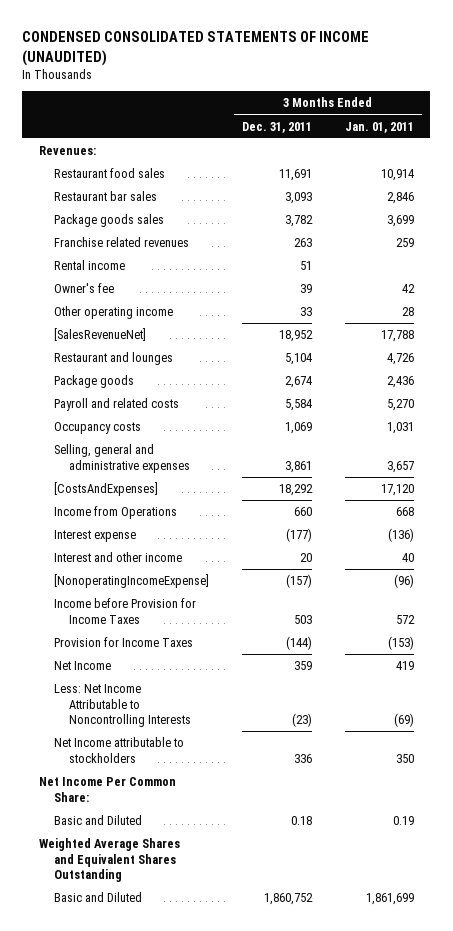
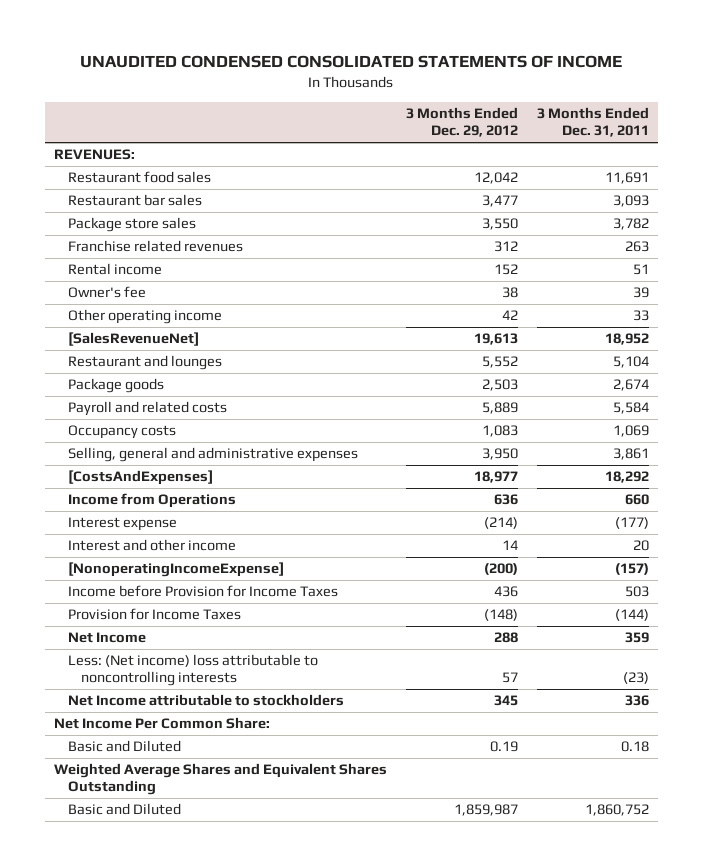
[22,31,370,66] CONDENSED CONSOLIDATED STATEMENTS OF INCOME (UNAUDITED) -> [80,55,623,69] UNAUDITED CONDENSED CONSOLIDATED STATEMENTS OF INCOME
[344,121,414,133] Jan. 01, 2011 -> none
none -> [405,107,518,138] 3 Months Ended Dec. 29, 2012
[38,146,96,156] Revenues: -> [54,149,136,161] REVENUES:
[54,214,165,228] Package goods sales -> [67,217,196,233] Package store sales
[54,684,192,728] Less: Net Income Attributable to Noncontrolling Interests -> [67,654,318,687] Less: (Net income) loss attributable to noncontrolling interests

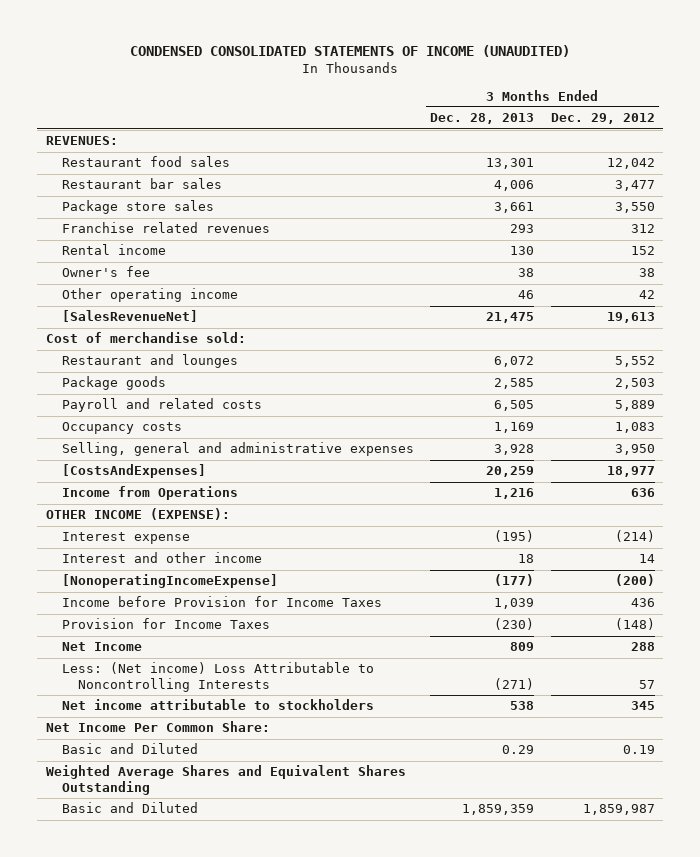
[80,55,623,69] UNAUDITED CONDENSED CONSOLIDATED STATEMENTS OF INCOME -> [130,45,571,58] CONDENSED CONSOLIDATED STATEMENTS OF INCOME (UNAUDITED)
[536,107,649,138] 3 Months Ended Dec. 31, 2011 -> none
none -> [430,113,535,125] Dec. 28, 2013
none -> [45,332,246,344] Cost of merchandise sold:
none -> [45,508,230,521] OTHER INCOME (EXPENSE):
[67,654,318,687] Less: (Net income) loss attributable to noncontrolling interests -> [61,662,374,692] Less: (Net income) Loss Attributable to Noncontrolling Interests
[67,694,344,707] Net Income attributable to stockholders -> [61,699,374,711] Net income attributable to stockholders

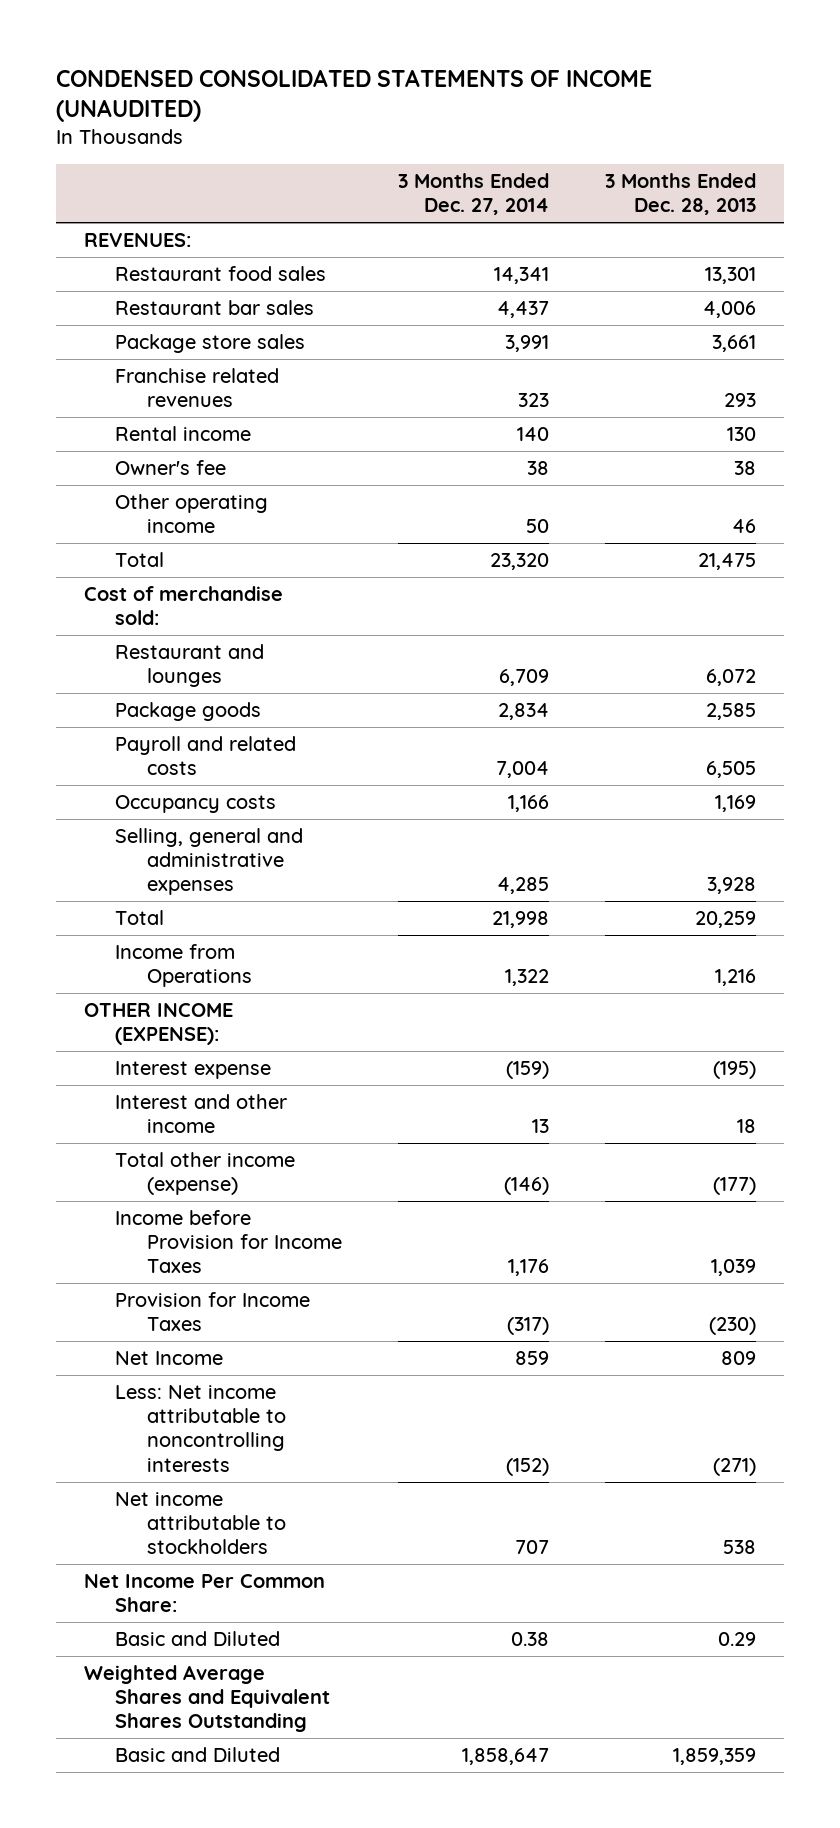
[550,113,655,125] Dec. 29, 2012 -> none
none -> [397,172,549,216] 3 Months Ended Dec. 27, 2014
[61,310,198,323] [SalesRevenueNet] -> [115,551,165,567] Total
[61,464,206,479] [CostsAndExpenses] -> [115,909,165,925] Total
[61,574,278,589] [NonoperatingIncomeExpense] -> [115,1151,296,1196] Total other income (expense)
[61,662,374,692] Less: (Net income) Loss Attributable to Noncontrolling Interests -> [115,1384,286,1472] Less: Net income attributable to noncontrolling interests

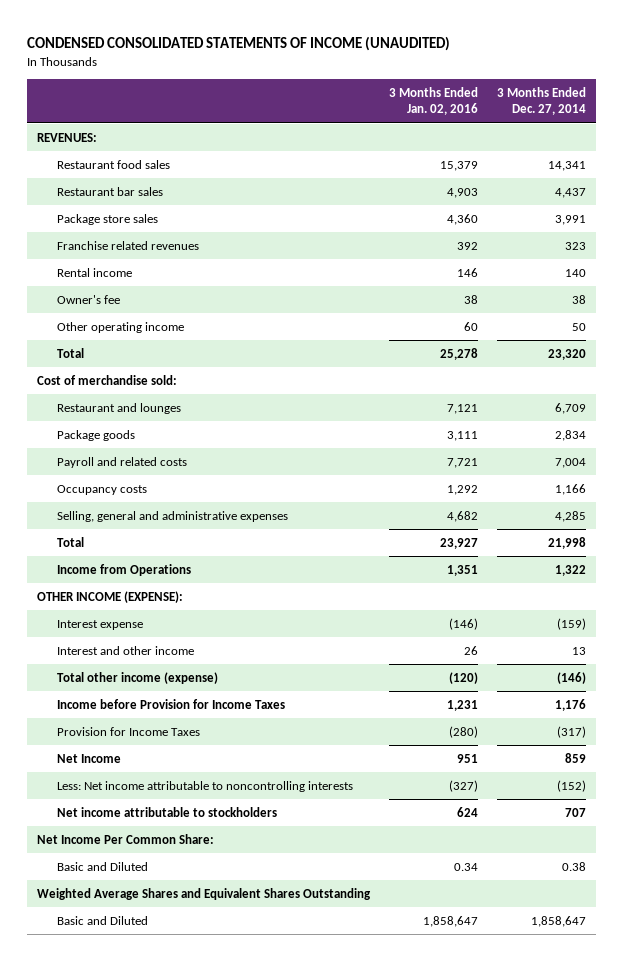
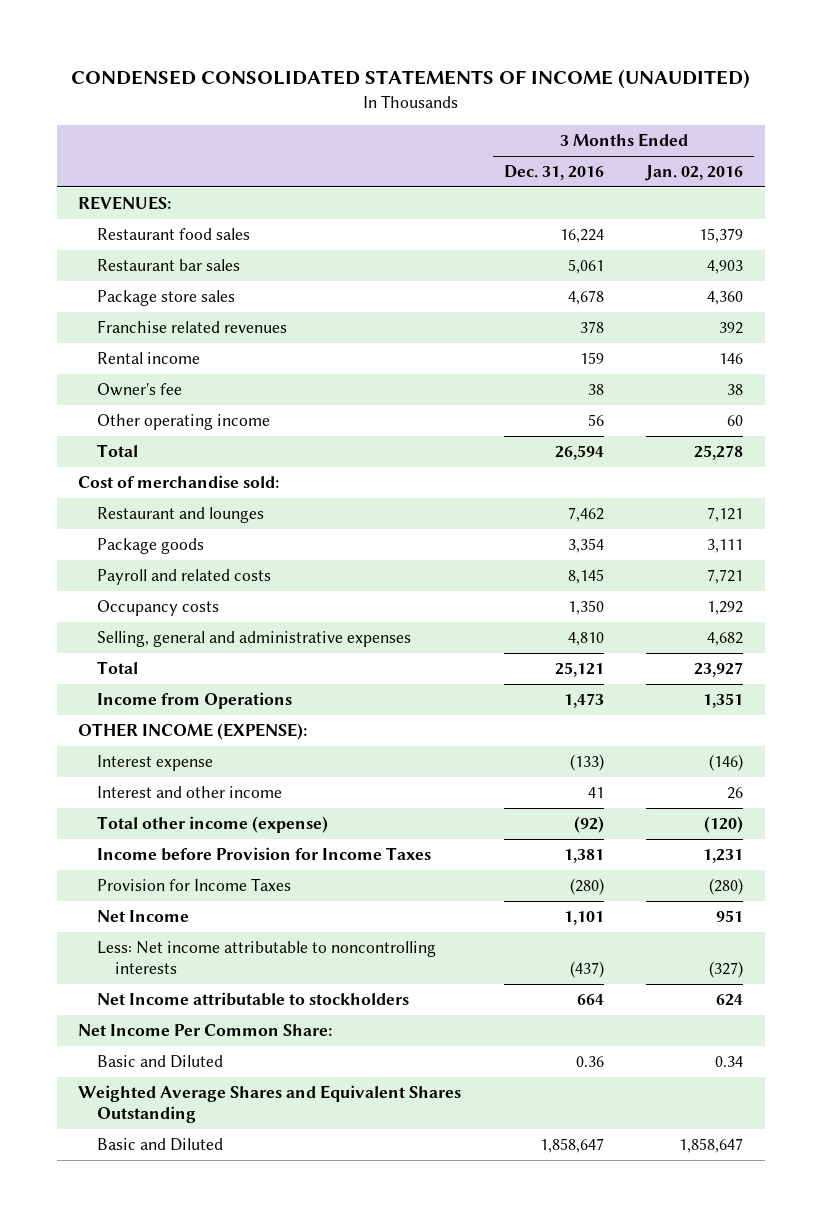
[497,86,587,116] 3 Months Ended Dec. 27, 2014 -> none
none -> [503,165,604,181] Dec. 31, 2016
[57,806,278,817] Net income attributable to stockholders -> [96,992,409,1007] Net Income attributable to stockholders

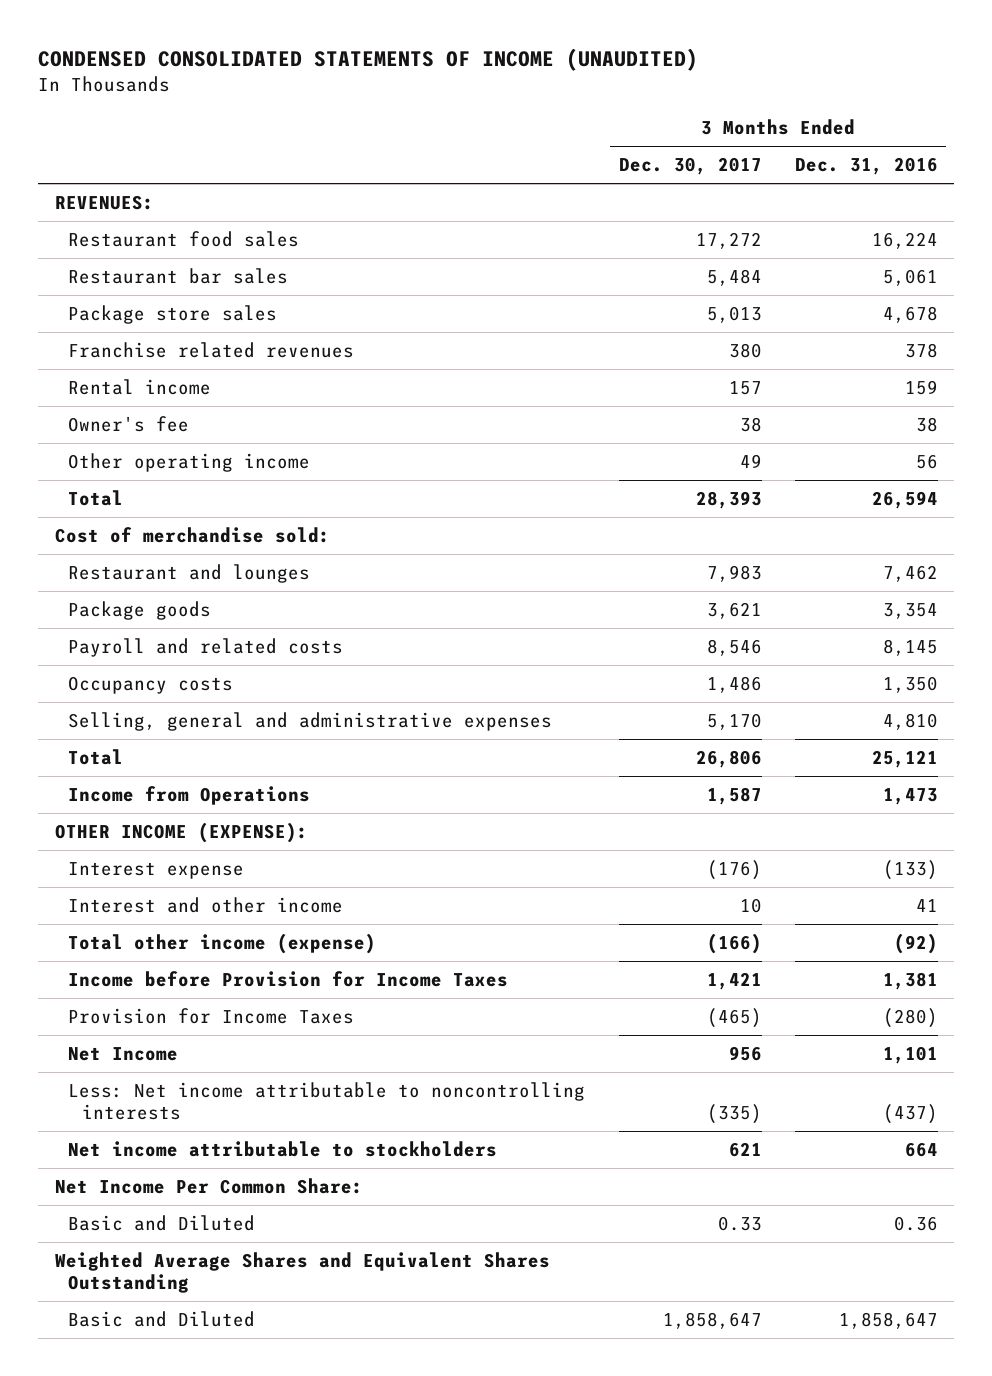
[645,165,744,182] Jan. 02, 2016 -> none
none -> [618,157,762,176] Dec. 30, 2017
[96,992,409,1007] Net Income attributable to stockholders -> [68,1140,498,1157] Net income attributable to stockholders

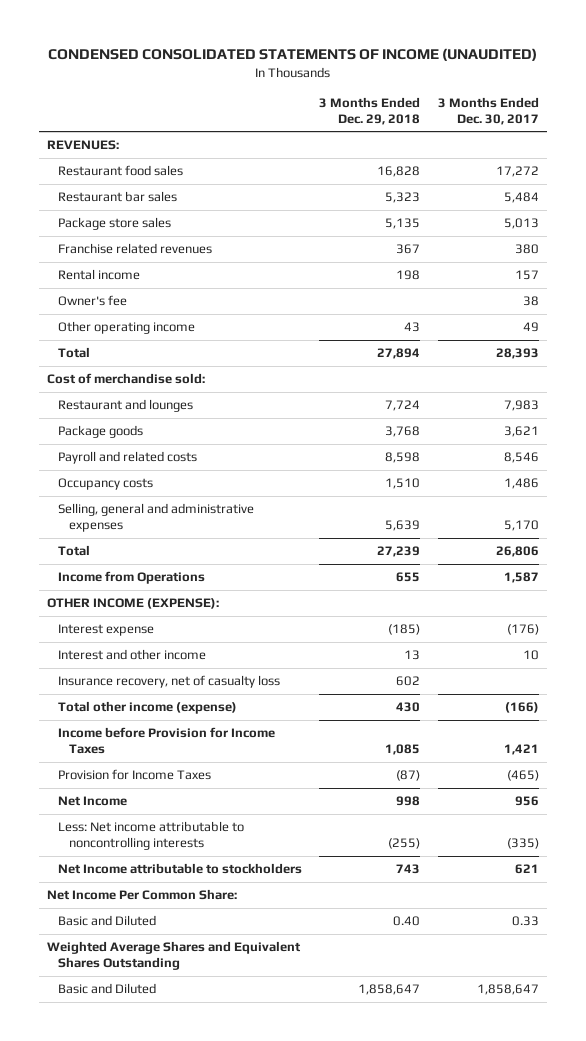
[794,157,938,176] Dec. 31, 2016 -> none
none -> [319,96,421,125] 3 Months Ended Dec. 29, 2018
none -> [58,675,281,689] Insurance recovery, net of casualty loss
[68,1140,498,1157] Net income attributable to stockholders -> [58,863,303,875] Net Income attributable to stockholders

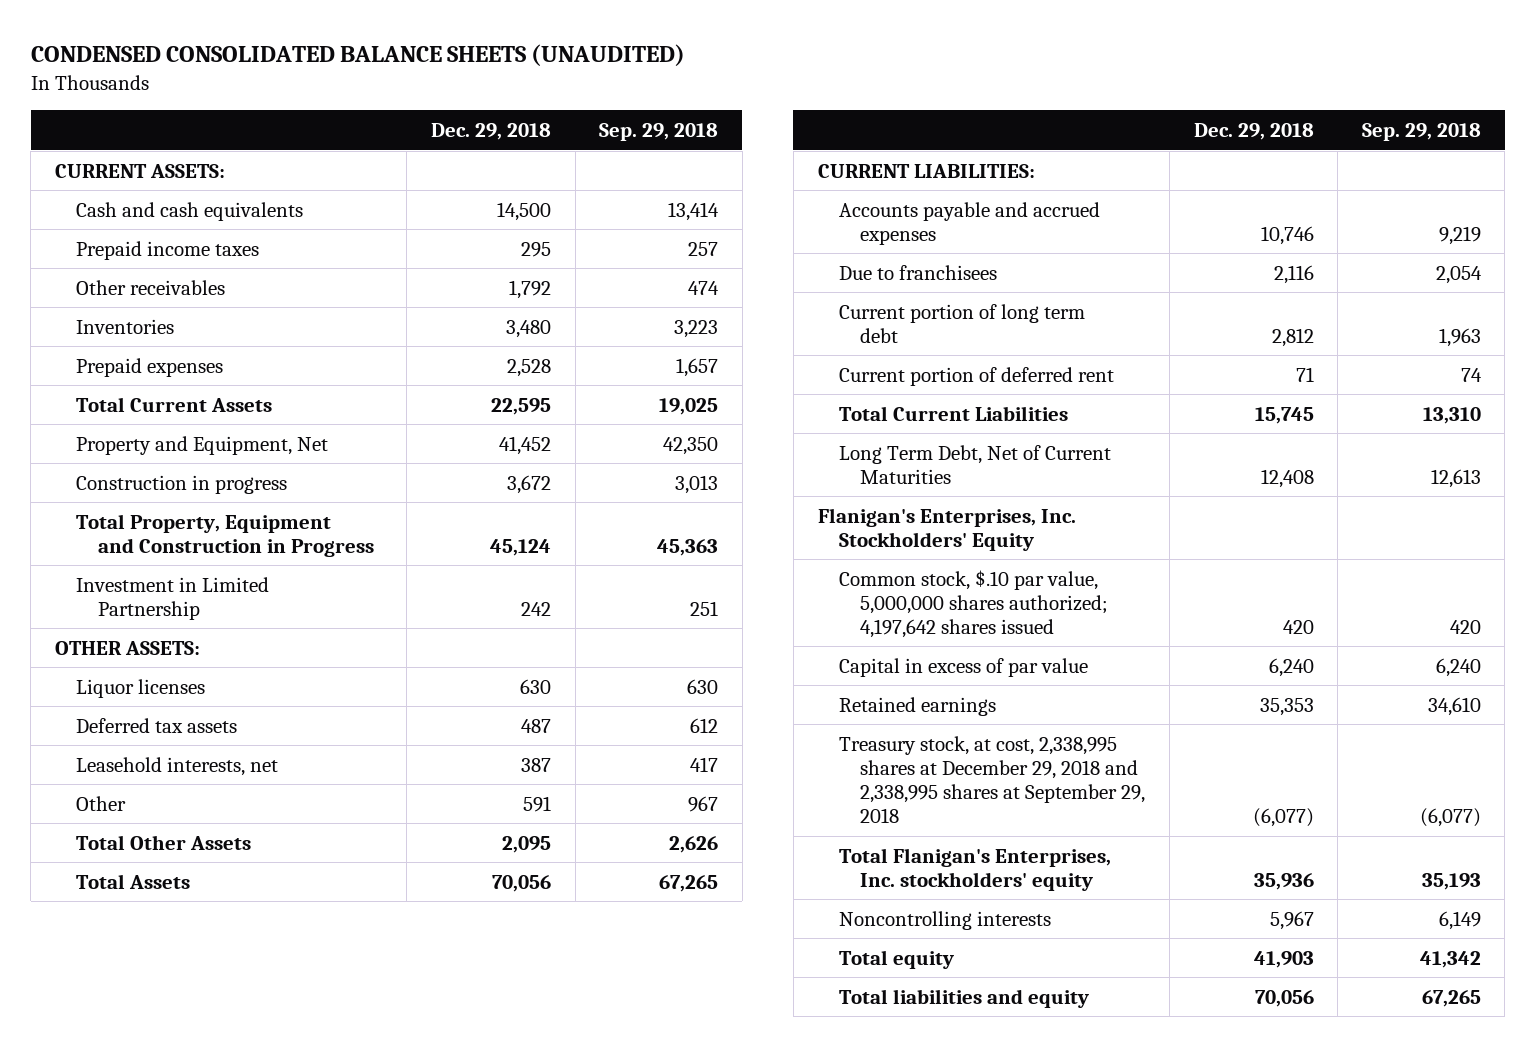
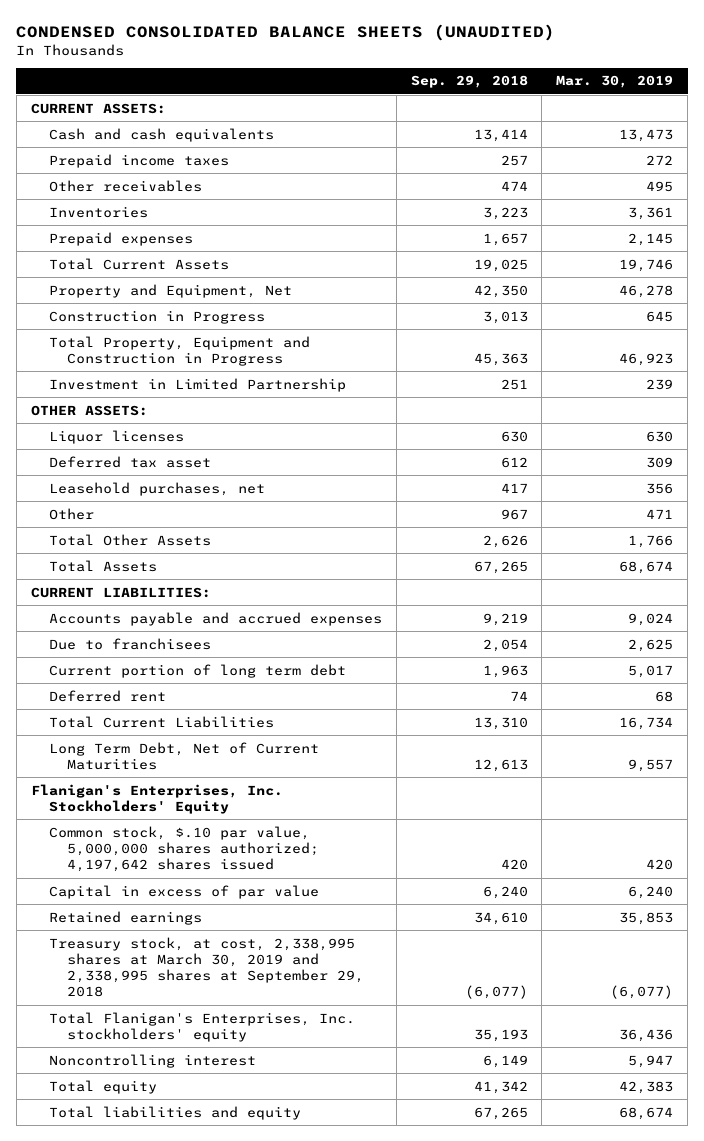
[430,122,551,140] Dec. 29, 2018 -> none
none -> [556,75,674,89] Mar. 30, 2019
[76,474,288,494] Construction in progress -> [48,309,265,324] Construction in Progress
[76,717,238,733] Deferred tax assets -> [48,455,211,468] Deferred tax asset
[76,756,279,776] Leasehold interests, net -> [48,481,265,496] Leasehold purchases, net
[838,366,1114,386] Current portion of deferred rent -> [48,689,166,702] Deferred rent
[838,735,1146,823] Treasury stock, at cost, 2,338,995 shares at December 29, 2018 and 2,338,995 shares at September 29, 2018 -> [48,936,364,998] Treasury stock, at cost, 2,338,995 shares at March 30, 2019 and 2,338,995 shares at September 29, 2018
[838,910,1051,930] Noncontrolling interests -> [48,1053,256,1068] Noncontrolling interest

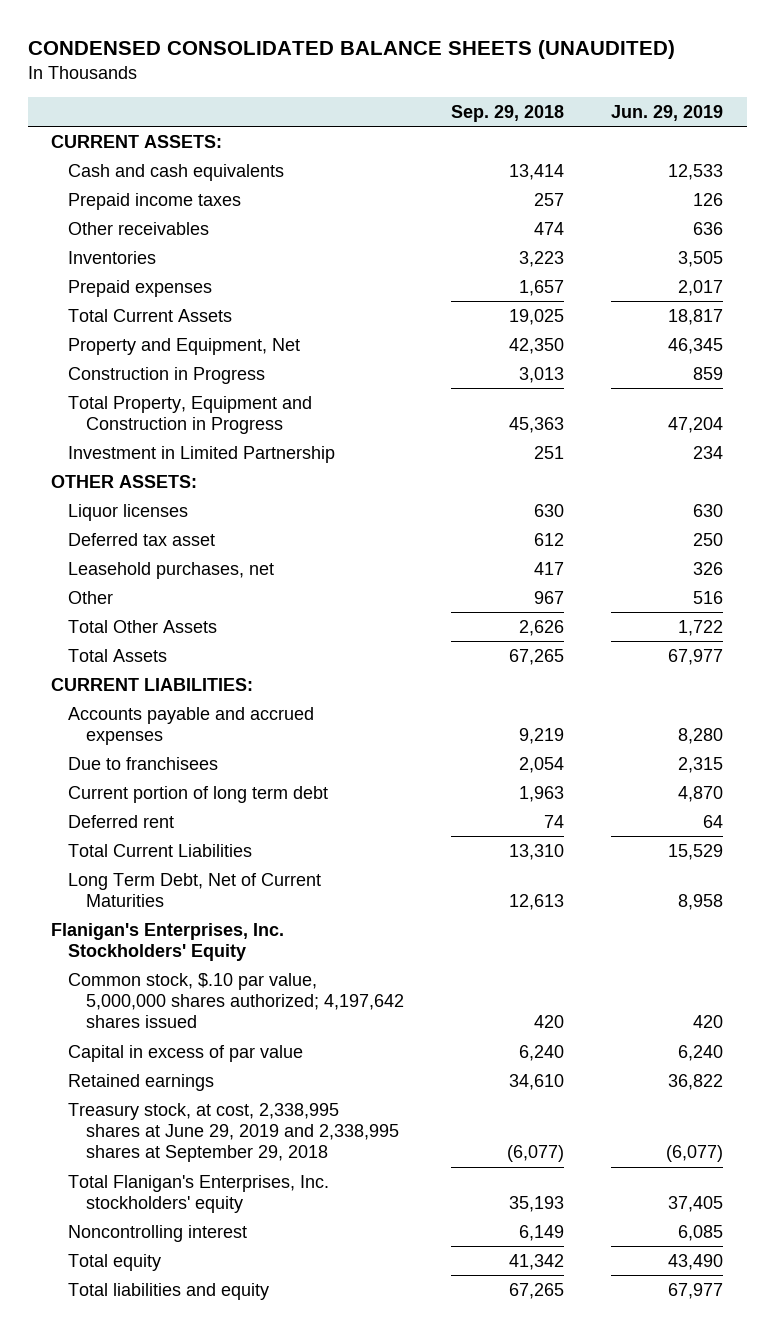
[556,75,674,89] Mar. 30, 2019 -> none
none -> [611,104,724,121] Jun. 29, 2019
[48,936,364,998] Treasury stock, at cost, 2,338,995 shares at March 30, 2019 and 2,338,995 shares at September 29, 2018 -> [68,1102,399,1163] Treasury stock, at cost, 2,338,995 shares at June 29, 2019 and 2,338,995 shares at September 29, 2018

